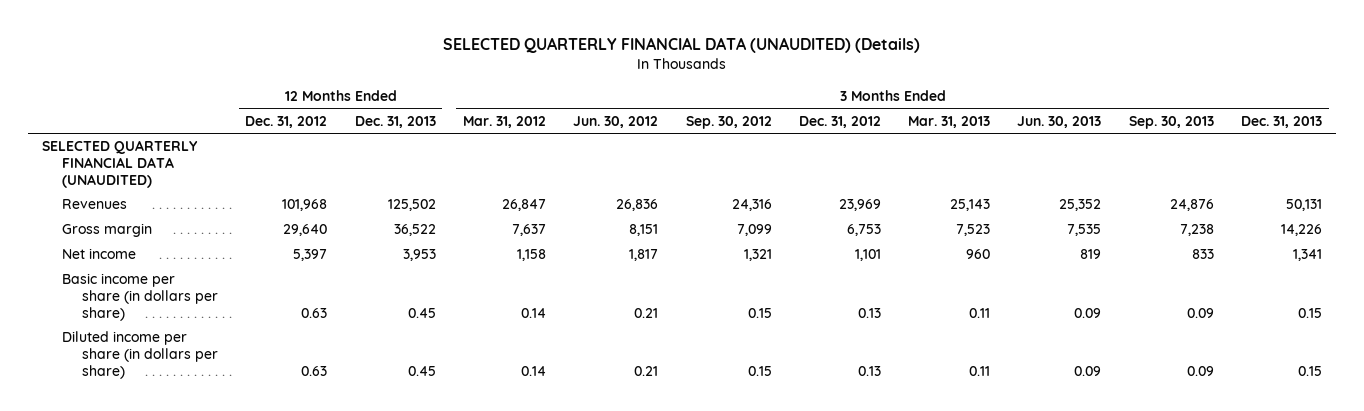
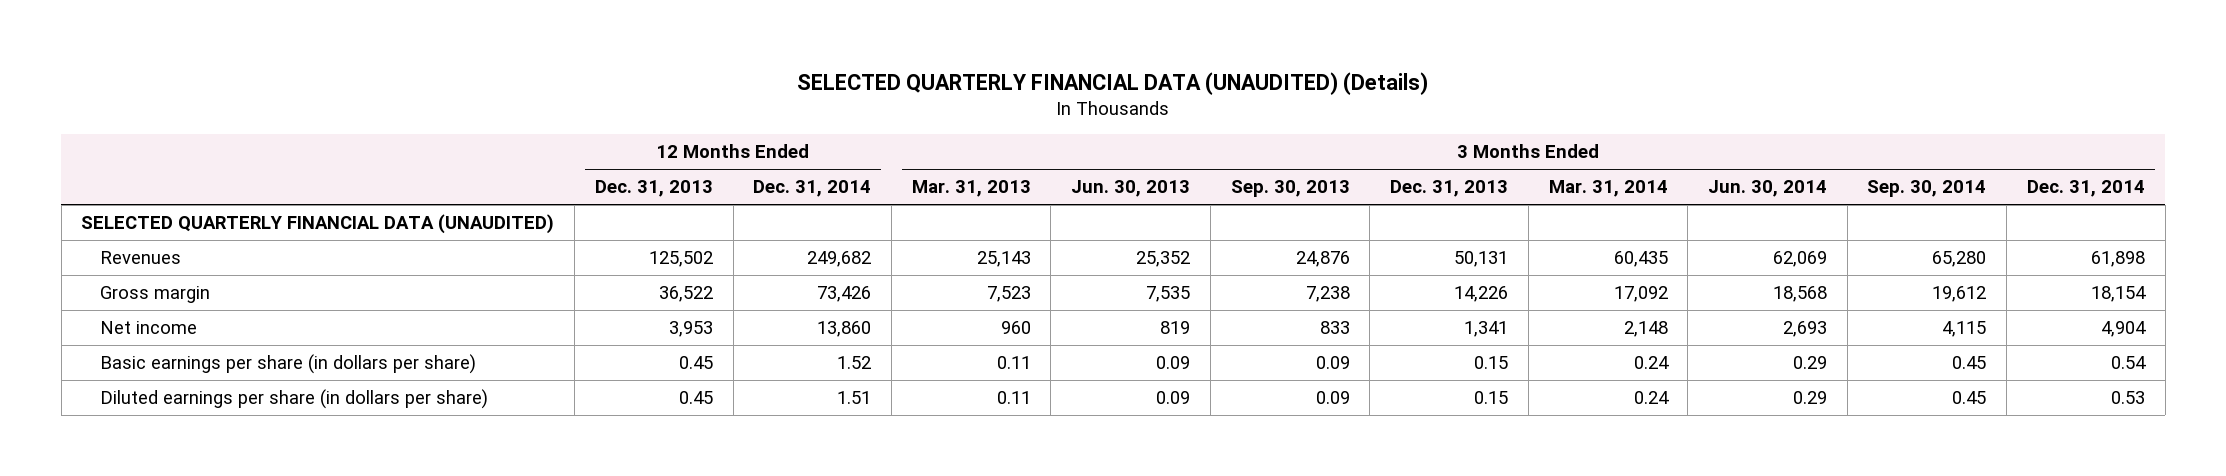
[245,115,328,128] Dec. 31, 2012 -> none
[462,115,546,128] Mar. 31, 2012 -> none
[573,115,659,128] Jun. 30, 2012 -> none
[685,115,772,129] Sep. 30, 2012 -> none
[798,115,881,128] Dec. 31, 2012 -> none
none -> [753,180,872,198] Dec. 31, 2014
none -> [1548,180,1668,198] Mar. 31, 2014
none -> [1707,180,1827,198] Jun. 30, 2014
none -> [1867,180,1987,198] Sep. 30, 2014
none -> [2026,180,2145,198] Dec. 31, 2014
[62,273,219,321] Basic income per share (in dollars per share) -> [99,354,476,375] Basic earnings per share (in dollars per share)
[62,331,219,379] Diluted income per share (in dollars per share) -> [99,389,488,410] Diluted earnings per share (in dollars per share)

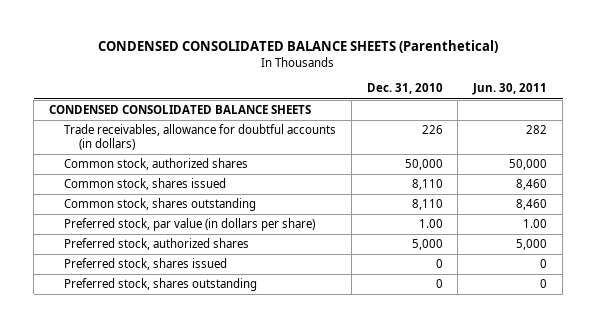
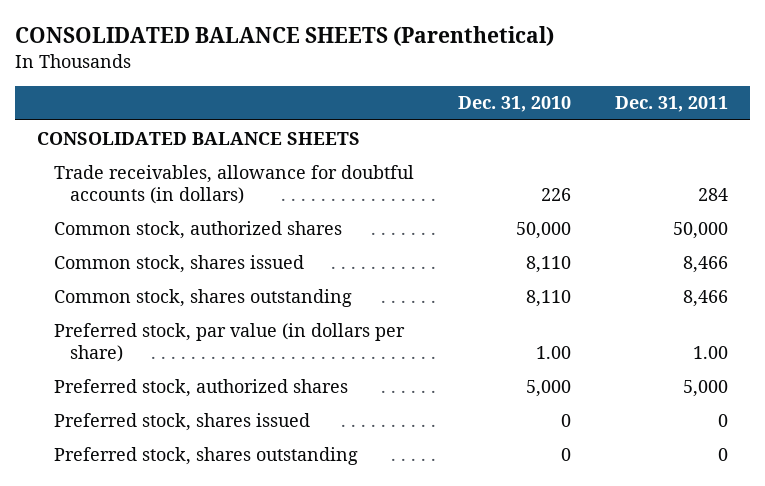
[98,40,499,54] CONDENSED CONSOLIDATED BALANCE SHEETS (Parenthetical) -> [15,26,555,47] CONSOLIDATED BALANCE SHEETS (Parenthetical)
[472,83,548,96] Jun. 30, 2011 -> none
none -> [614,96,728,113] Dec. 31, 2011
[49,105,312,115] CONDENSED CONSOLIDATED BALANCE SHEETS -> [37,131,361,145] CONSOLIDATED BALANCE SHEETS

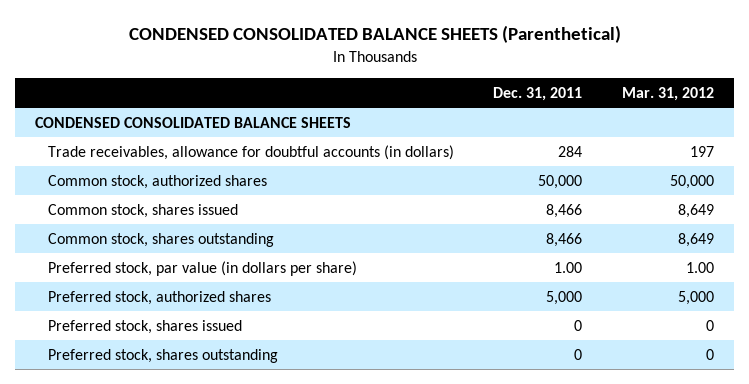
[15,26,555,47] CONSOLIDATED BALANCE SHEETS (Parenthetical) -> [128,24,621,43] CONDENSED CONSOLIDATED BALANCE SHEETS (Parenthetical)
[457,96,571,113] Dec. 31, 2010 -> none
none -> [622,86,715,101] Mar. 31, 2012
[37,131,361,145] CONSOLIDATED BALANCE SHEETS -> [34,116,351,128] CONDENSED CONSOLIDATED BALANCE SHEETS

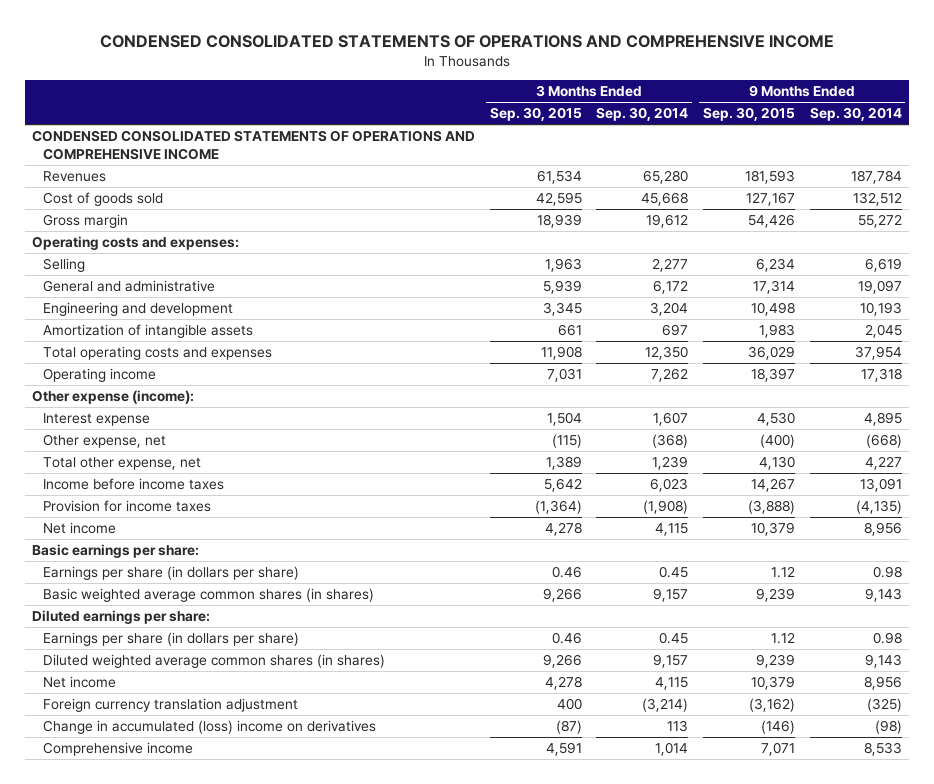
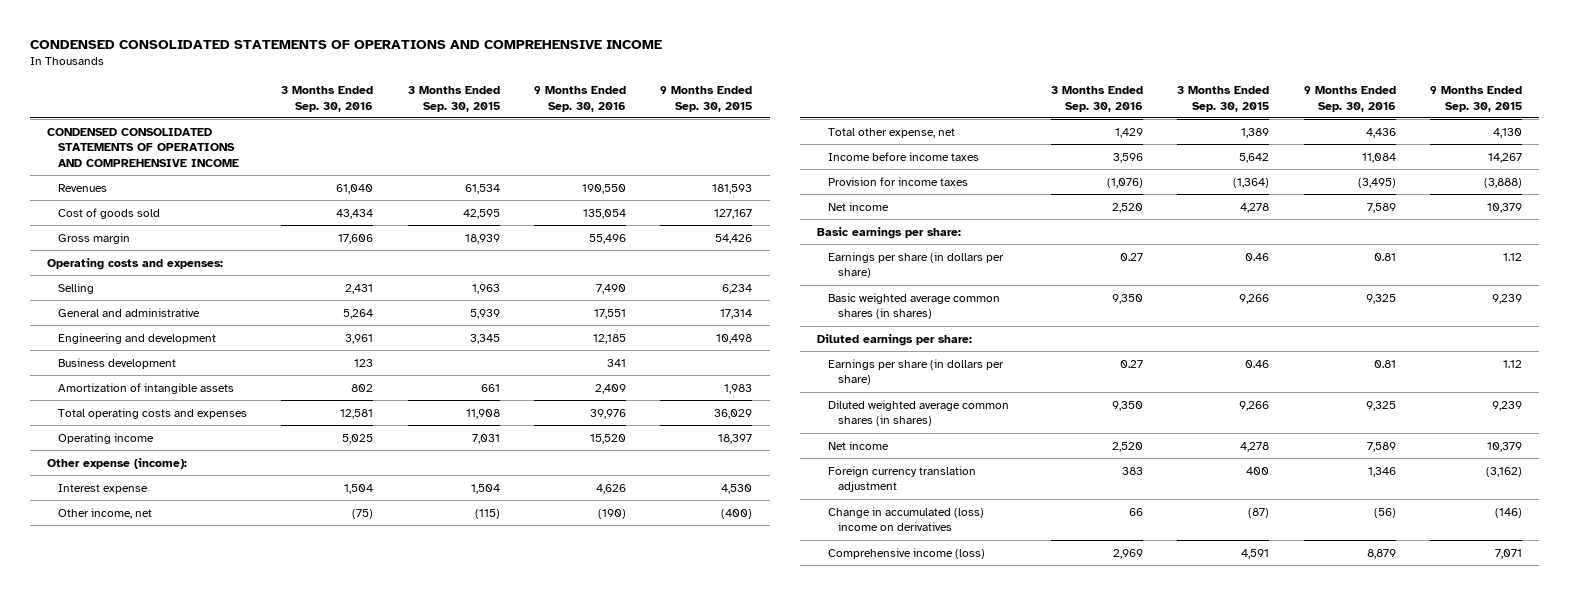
[596,107,689,122] Sep. 30, 2014 -> none
[809,107,902,122] Sep. 30, 2014 -> none
none -> [281,85,374,112] 3 Months Ended Sep. 30, 2016
none -> [533,85,626,112] 9 Months Ended Sep. 30, 2016
none -> [57,357,176,369] Business development
[42,434,166,449] Other expense, net -> [57,507,152,519] Other income, net
[42,742,193,757] Comprehensive income -> [827,547,985,559] Comprehensive income (loss)

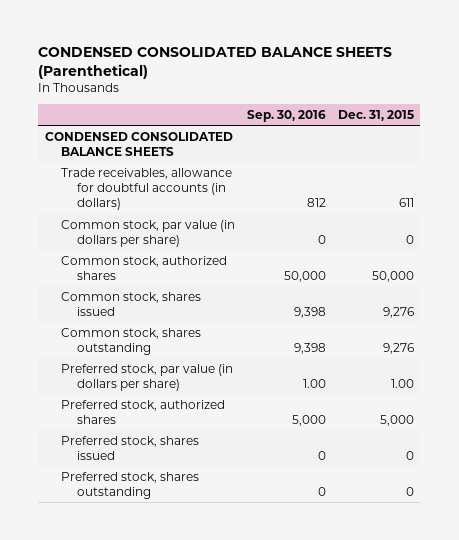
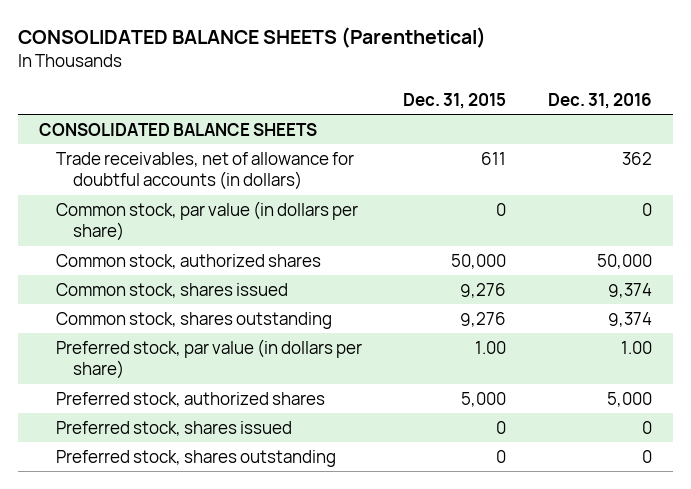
[38,47,393,79] CONDENSED CONSOLIDATED BALANCE SHEETS (Parenthetical) -> [17,27,486,49] CONSOLIDATED BALANCE SHEETS (Parenthetical)
[246,109,326,122] Sep. 30, 2016 -> none
none -> [548,92,653,109] Dec. 31, 2016
[44,131,233,156] CONDENSED CONSOLIDATED BALANCE SHEETS -> [38,122,317,136] CONSOLIDATED BALANCE SHEETS
[60,167,232,211] Trade receivables, allowance for doubtful accounts (in dollars) -> [55,151,354,191] Trade receivables, net of allowance for doubtful accounts (in dollars)

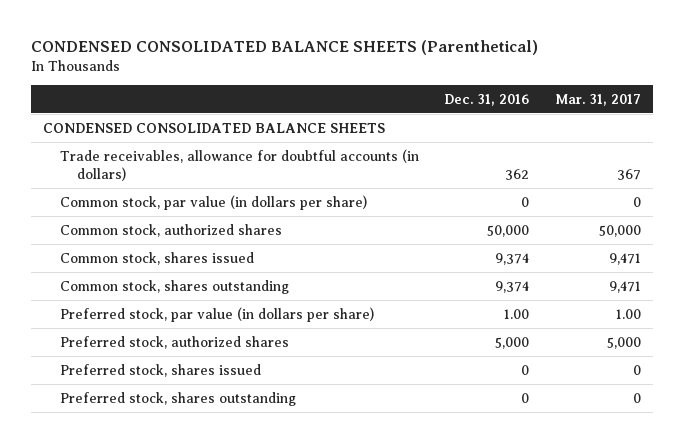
[17,27,486,49] CONSOLIDATED BALANCE SHEETS (Parenthetical) -> [30,40,538,56] CONDENSED CONSOLIDATED BALANCE SHEETS (Parenthetical)
[403,92,507,109] Dec. 31, 2015 -> none
none -> [554,93,641,106] Mar. 31, 2017
[38,122,317,136] CONSOLIDATED BALANCE SHEETS -> [43,122,386,133] CONDENSED CONSOLIDATED BALANCE SHEETS
[55,151,354,191] Trade receivables, net of allowance for doubtful accounts (in dollars) -> [60,148,420,181] Trade receivables, allowance for doubtful accounts (in dollars)

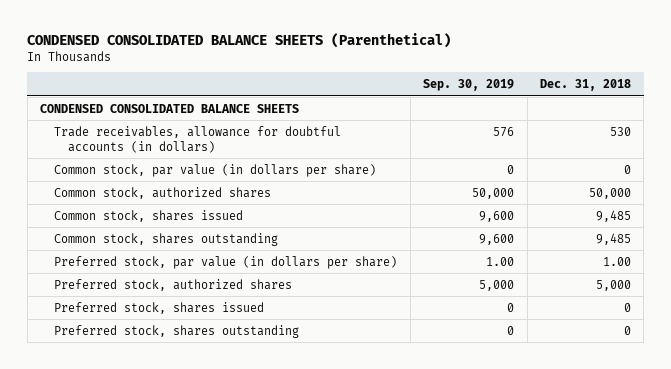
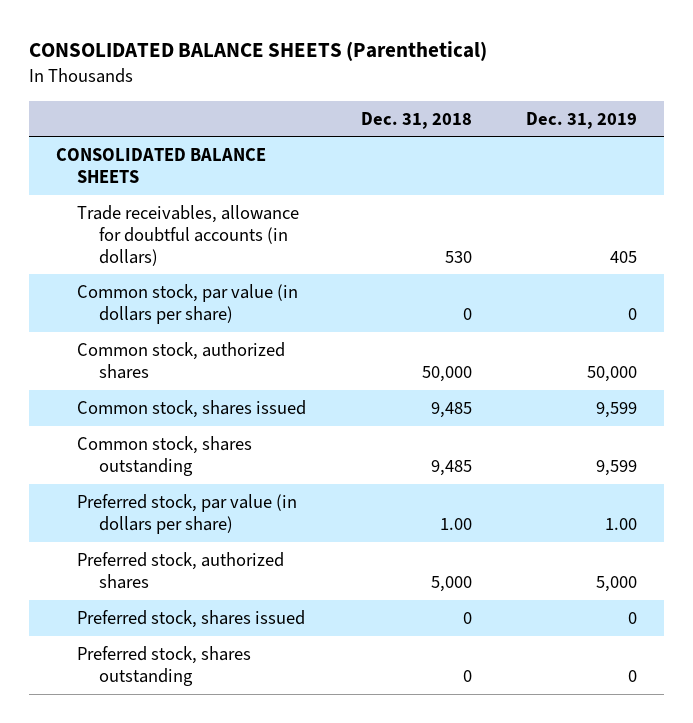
[27,33,452,49] CONDENSED CONSOLIDATED BALANCE SHEETS (Parenthetical) -> [28,41,487,62] CONSOLIDATED BALANCE SHEETS (Parenthetical)
[423,78,515,91] Sep. 30, 2019 -> none
none -> [525,111,637,129] Dec. 31, 2019
[40,103,300,113] CONDENSED CONSOLIDATED BALANCE SHEETS -> [55,147,266,183] CONSOLIDATED BALANCE SHEETS

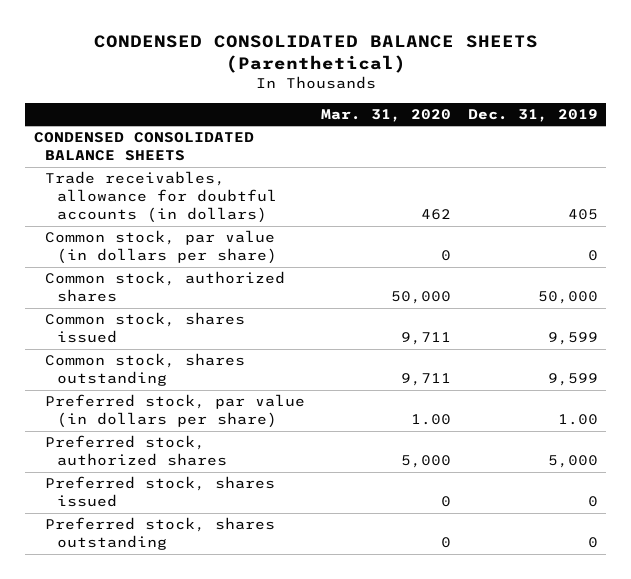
[28,41,487,62] CONSOLIDATED BALANCE SHEETS (Parenthetical) -> [93,35,538,74] CONDENSED CONSOLIDATED BALANCE SHEETS (Parenthetical)
[360,111,472,129] Dec. 31, 2018 -> none
none -> [321,108,452,122] Mar. 31, 2020
[55,147,266,183] CONSOLIDATED BALANCE SHEETS -> [33,132,254,162] CONDENSED CONSOLIDATED BALANCE SHEETS

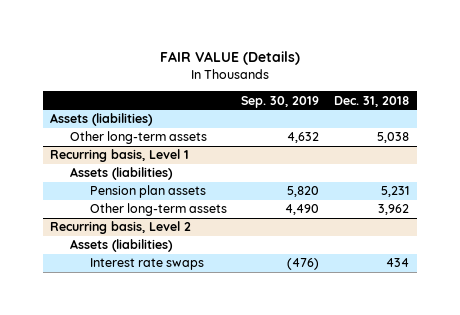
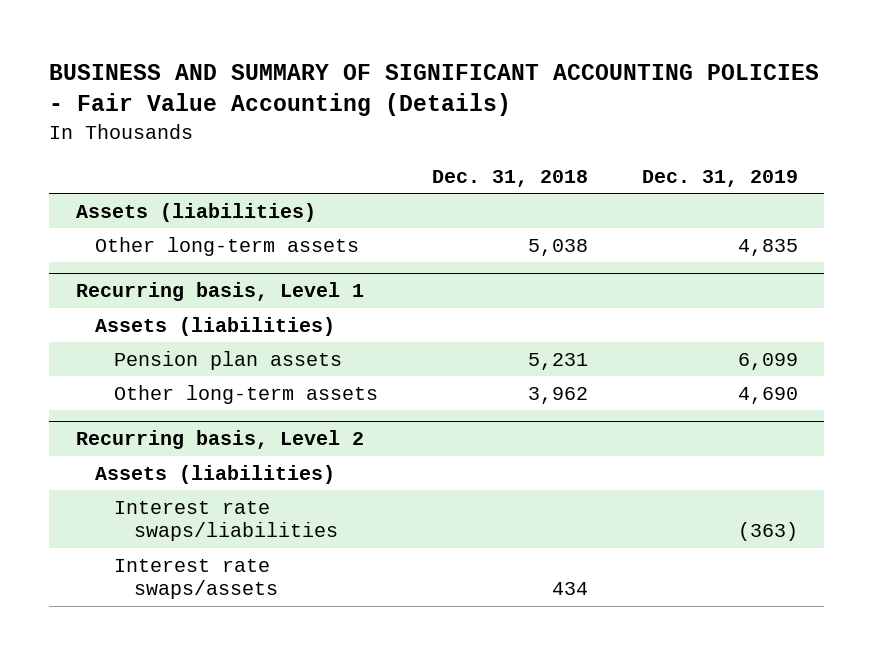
[159,51,300,66] FAIR VALUE (Details) -> [48,64,819,117] BUSINESS AND SUMMARY OF SIGNIFICANT ACCOUNTING POLICIES - Fair Value Accounting (Details)
[241,95,320,108] Sep. 30, 2019 -> none
none -> [641,169,798,187] Dec. 31, 2019
none -> [114,500,338,542] Interest rate swaps/liabilities
[89,258,204,271] Interest rate swaps -> [114,558,278,600] Interest rate swaps/assets

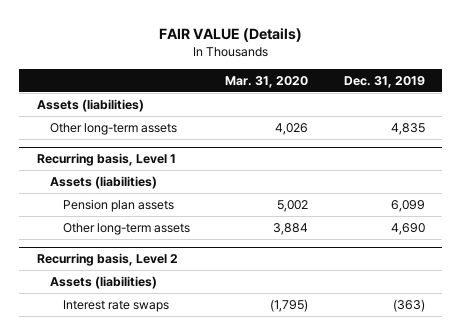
[48,64,819,117] BUSINESS AND SUMMARY OF SIGNIFICANT ACCOUNTING POLICIES - Fair Value Accounting (Details) -> [158,28,302,43] FAIR VALUE (Details)
[432,169,589,187] Dec. 31, 2018 -> none
none -> [225,75,309,88] Mar. 31, 2020
[114,558,278,600] Interest rate swaps/assets -> none
[114,500,338,542] Interest rate swaps/liabilities -> [62,299,169,312] Interest rate swaps

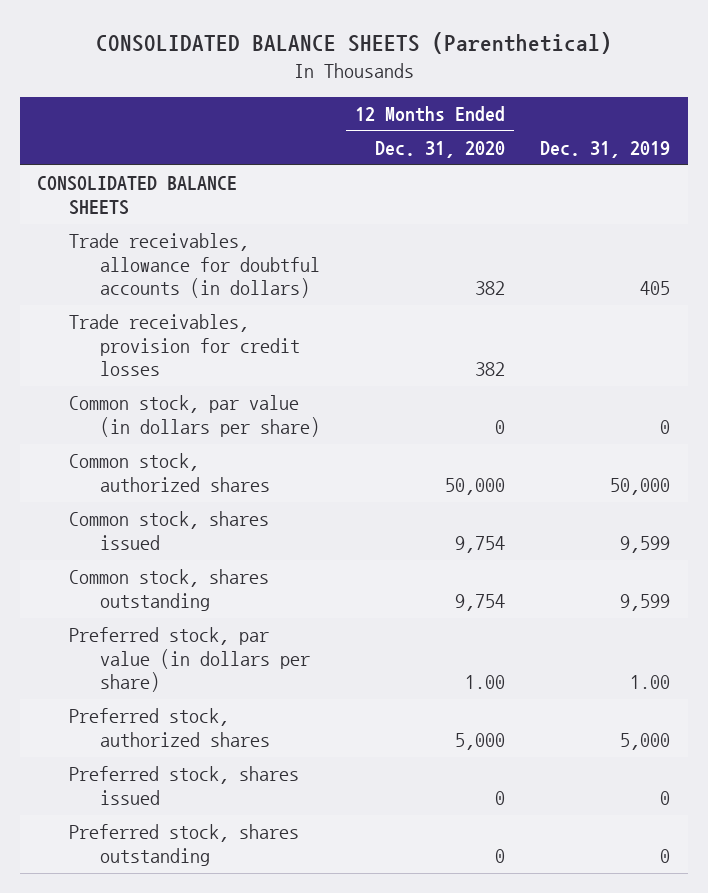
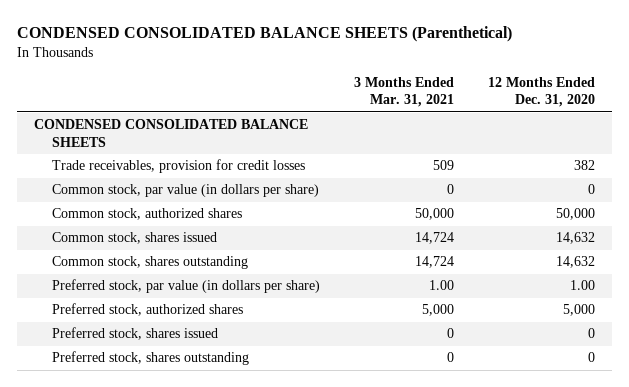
[95,32,612,55] CONSOLIDATED BALANCE SHEETS (Parenthetical) -> [16,26,512,43] CONDENSED CONSOLIDATED BALANCE SHEETS (Parenthetical)
[540,141,671,159] Dec. 31, 2019 -> none
none -> [353,77,454,108] 3 Months Ended Mar. 31, 2021
[68,233,320,299] Trade receivables, allowance for doubtful accounts (in dollars) -> none
[37,176,238,215] CONSOLIDATED BALANCE SHEETS -> [33,119,308,147] CONDENSED CONSOLIDATED BALANCE SHEETS
[455,535,506,553] 9,754 -> [555,232,595,245] 14,632
[455,593,506,611] 9,754 -> [555,256,595,269] 14,632

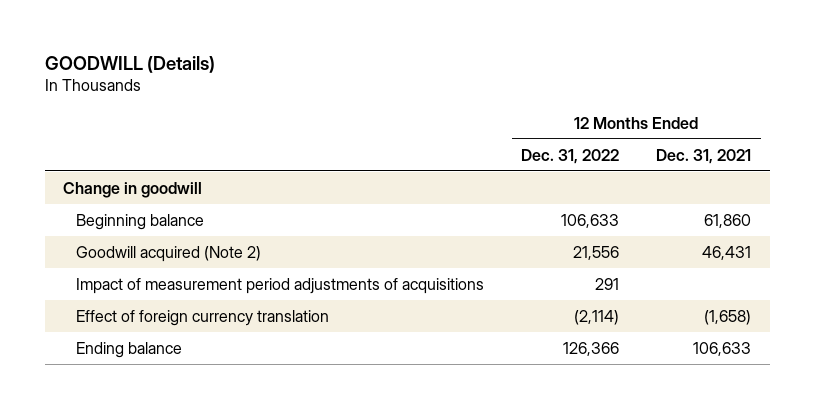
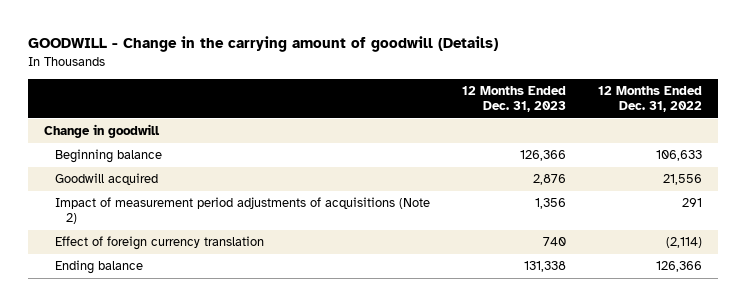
[44,55,215,73] GOODWILL (Details) -> [28,36,499,53] GOODWILL - Change in the carrying amount of goodwill (Details)
[656,148,752,164] Dec. 31, 2021 -> none
none -> [462,85,567,113] 12 Months Ended Dec. 31, 2023
[75,245,261,262] Goodwill acquired (Note 2) -> [55,173,159,186] Goodwill acquired
[75,277,484,294] Impact of measurement period adjustments of acquisitions -> [55,197,431,225] Impact of measurement period adjustments of acquisitions (Note 2)

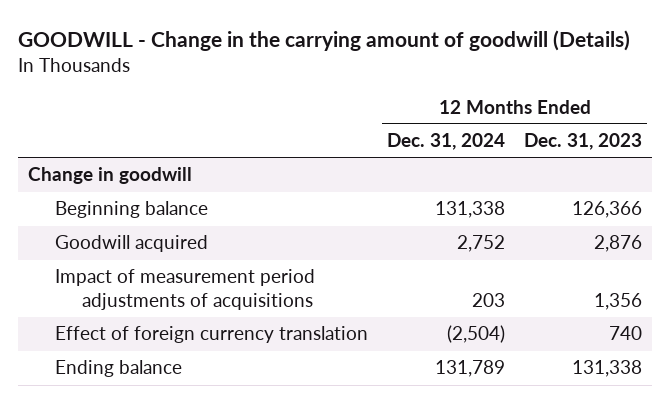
[598,85,703,113] 12 Months Ended Dec. 31, 2022 -> none
none -> [387,133,506,151] Dec. 31, 2024
[55,197,431,225] Impact of measurement period adjustments of acquisitions (Note 2) -> [55,269,316,310] Impact of measurement period adjustments of acquisitions

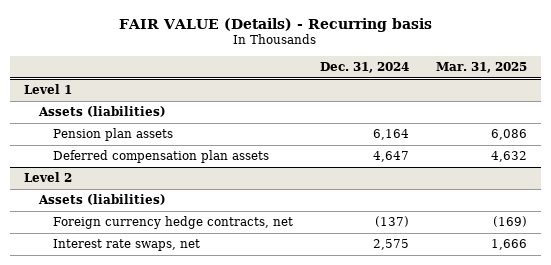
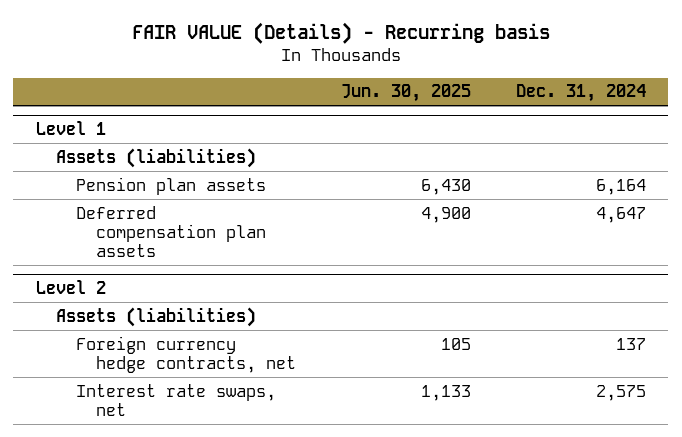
[436,62,528,74] Mar. 31, 2025 -> none
none -> [340,84,471,103] Jun. 30, 2025
[375,216,410,228] (137) -> [615,337,646,350] 137

